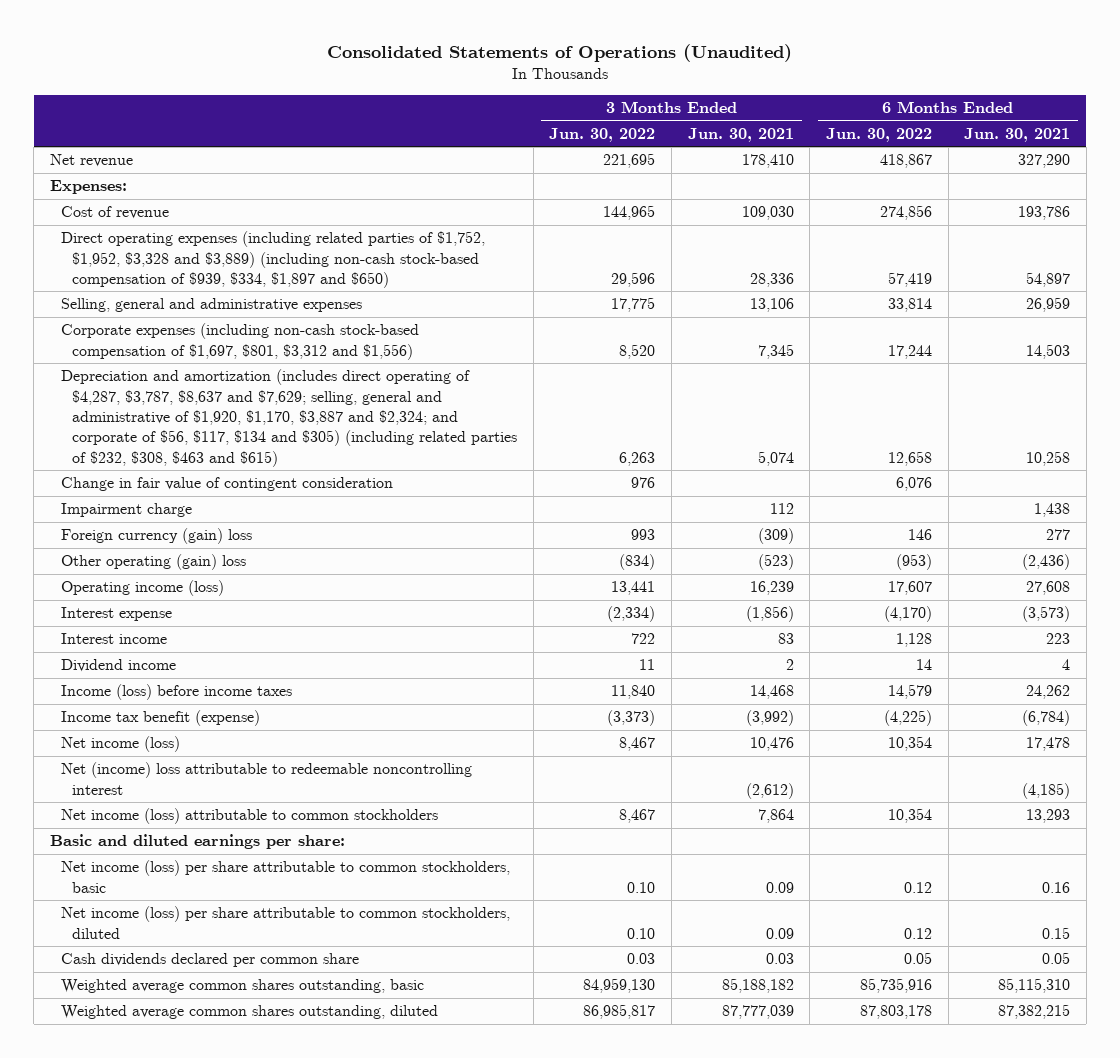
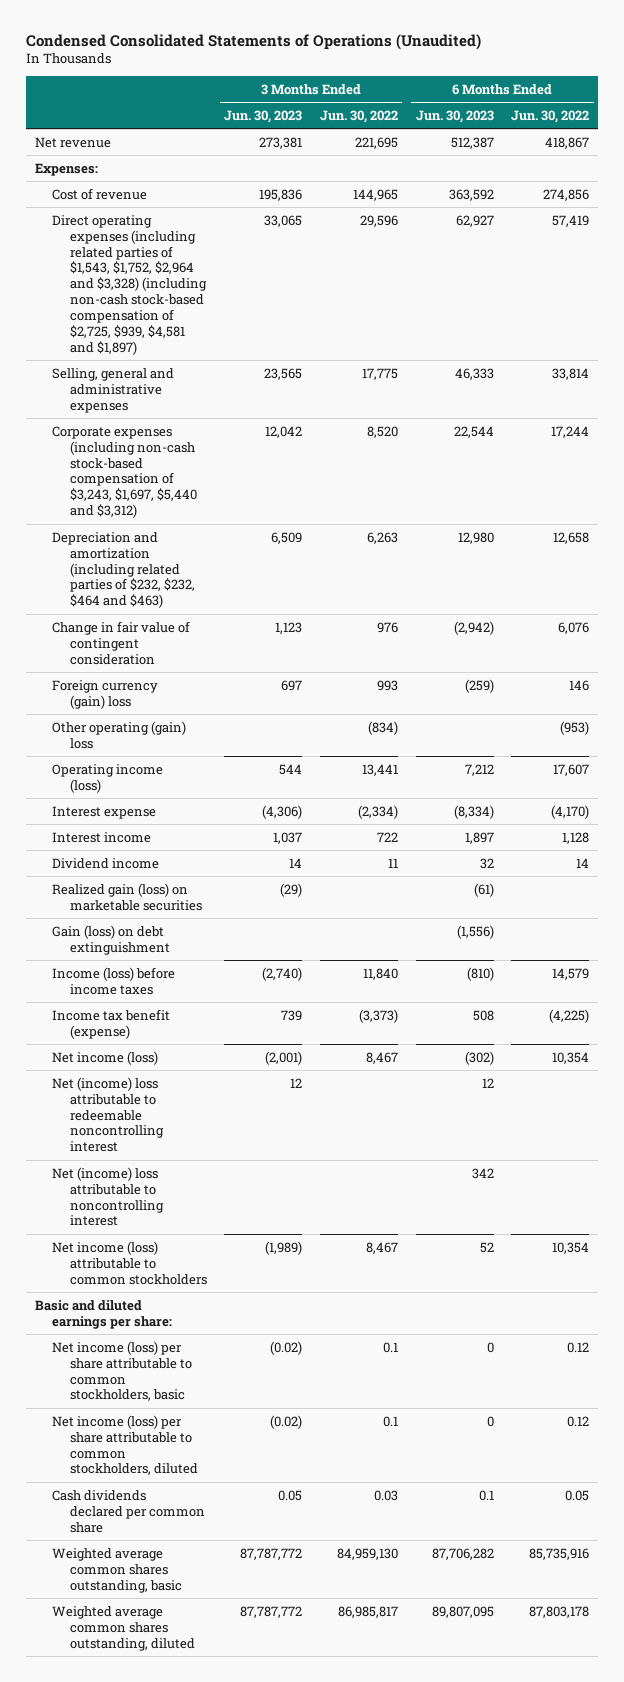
[326,44,792,63] Consolidated Statements of Operations (Unaudited) -> [25,33,481,50] Condensed Consolidated Statements of Operations (Unaudited)
[687,127,794,142] Jun. 30, 2021 -> none
[964,127,1071,142] Jun. 30, 2021 -> none
none -> [224,110,303,124] Jun. 30, 2023
none -> [415,110,494,124] Jun. 30, 2023
[60,231,485,288] Direct operating expenses (including related parties of $1,752, $1,952, $3,328 and $3,889) (including non-cash stock-based compensation of $939, $334, $1,897 and $650) -> [52,214,207,356] Direct operating expenses (including related parties of $1,543, $1,752, $2,964 and $3,328) (including non-cash stock-based compensation of $2,725, $939, $4,581 and $1,897)
[60,323,419,360] Corporate expenses (including non-cash stock-based compensation of $1,697, $801, $3,312 and $1,556) -> [52,425,197,519] Corporate expenses (including non-cash stock-based compensation of $3,243, $1,697, $5,440 and $3,312)
[60,369,518,467] Depreciation and amortization (includes direct operating of $4,287, $3,787, $8,637 and $7,629; selling, general and administrative of $1,920, $1,170, $3,887 and $2,324; and corporate of $56, $117, $134 and $305) (including related parties of $232, $308, $463 and $615) -> [52,531,195,609] Depreciation and amortization (including related parties of $232, $232, $464 and $463)
[60,503,192,518] Impairment charge -> none
none -> [52,882,202,911] Realized gain (loss) on marketable securities
none -> [52,924,170,955] Gain (loss) on debt extinguishment
none -> [52,1166,164,1227] Net (income) loss attributable to noncontrolling interest
[627,881,656,893] 0.10 -> [382,1341,398,1353] 0.1
[627,927,656,939] 0.10 -> [382,1415,398,1427] 0.1

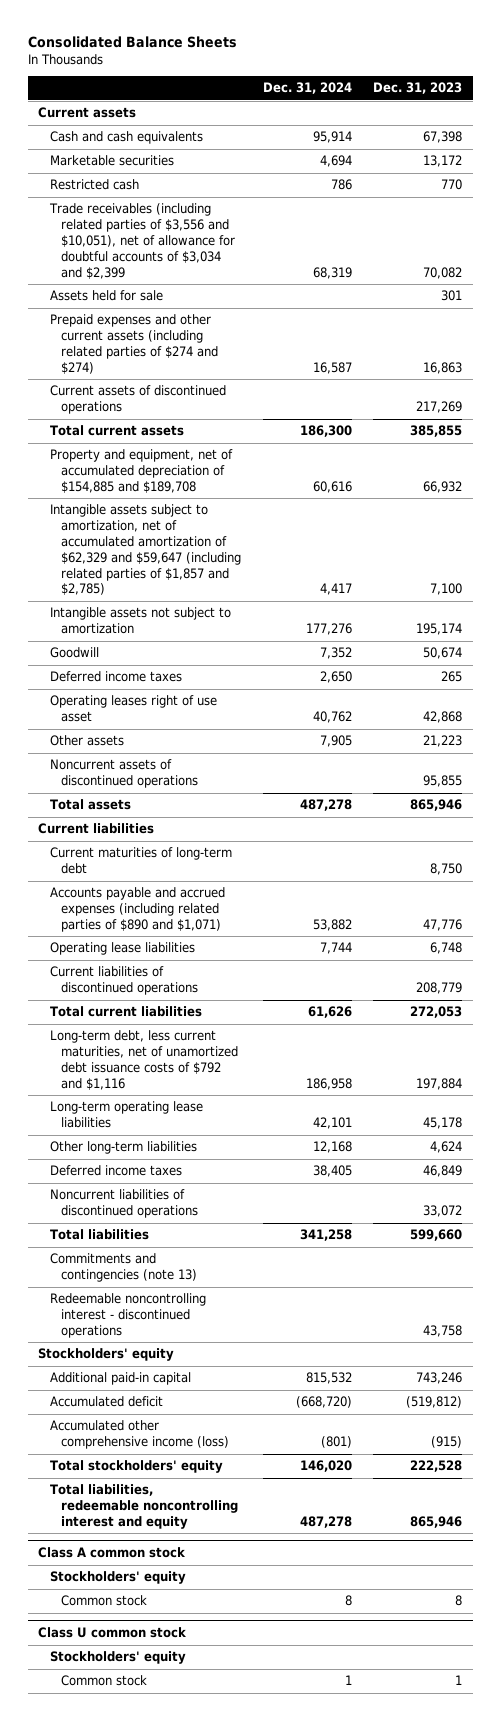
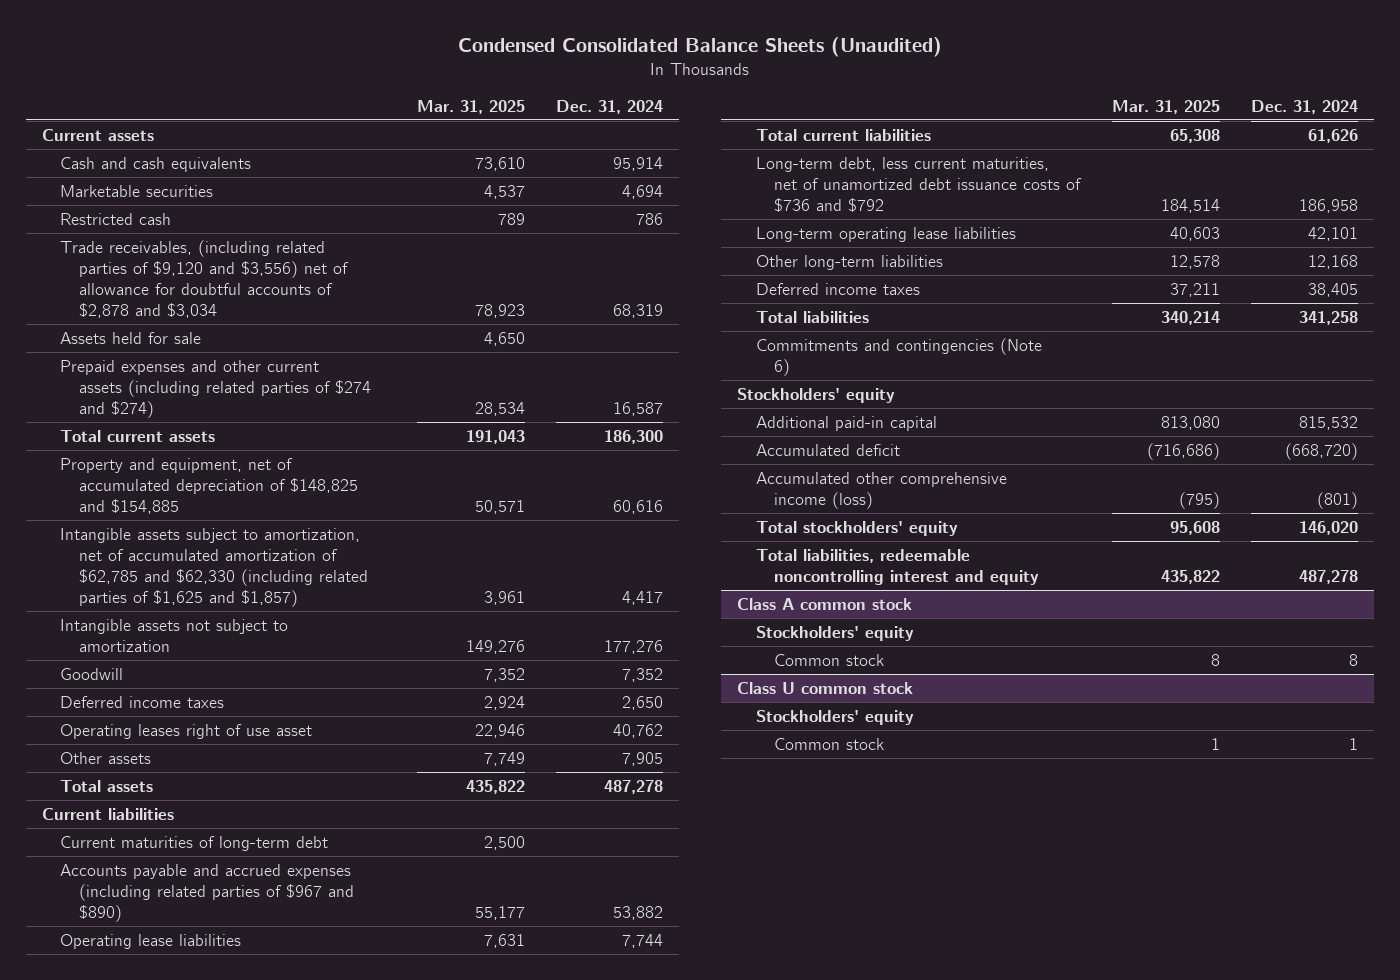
[27,35,237,48] Consolidated Balance Sheets -> [457,37,942,58] Condensed Consolidated Balance Sheets (Unaudited)
[373,82,463,95] Dec. 31, 2023 -> none
none -> [416,99,525,114] Mar. 31, 2025
[48,203,236,279] Trade receivables (including related parties of $3,556 and $10,051), net of allowance for doubtful accounts of $3,034 and $2,399 -> [60,239,350,319] Trade receivables, (including related parties of $9,120 and $3,556) net of allowance for doubtful accounts of $2,878 and $3,034
[49,385,226,415] Current assets of discontinued operations -> none
[49,449,233,494] Property and equipment, net of accumulated depreciation of $154,885 and $189,708 -> [60,457,359,515] Property and equipment, net of accumulated depreciation of $148,825 and $154,885
[49,504,242,596] Intangible assets subject to amortization, net of accumulated amortization of $62,329 and $59,647 (including related parties of $1,857 and $2,785) -> [60,527,369,608] Intangible assets subject to amortization, net of accumulated amortization of $62,785 and $62,330 (including related parties of $1,625 and $1,857)
[49,759,199,789] Noncurrent assets of discontinued operations -> none
[49,887,225,933] Accounts payable and accrued expenses (including related parties of $890 and $1,071) -> [60,863,355,923] Accounts payable and accrued expenses (including related parties of $967 and $890)
[49,966,199,996] Current liabilities of discontinued operations -> none
[49,1030,239,1090] Long-term debt, less current maturities, net of unamortized debt issuance costs of $792 and $1,116 -> [755,156,1083,213] Long-term debt, less current maturities, net of unamortized debt issuance costs of $736 and $792
[49,1189,199,1219] Noncurrent liabilities of discontinued operations -> none
[49,1293,206,1339] Redeemable noncontrolling interest - discontinued operations -> none
[49,1253,198,1283] Commitments and contingencies (note 13) -> [755,337,1042,376] Commitments and contingencies (Note 6)

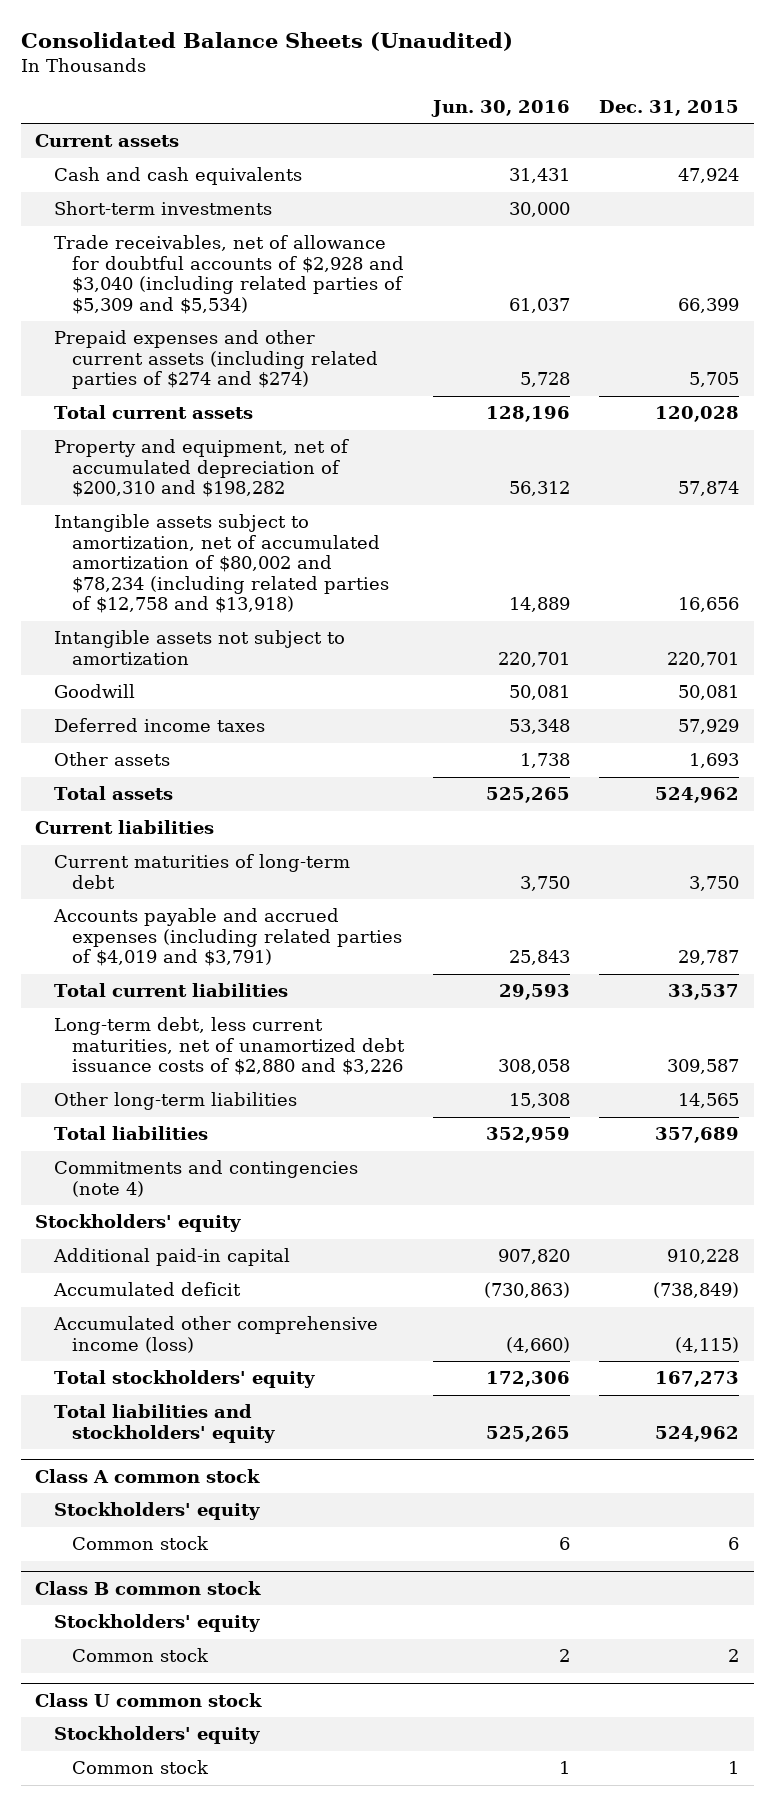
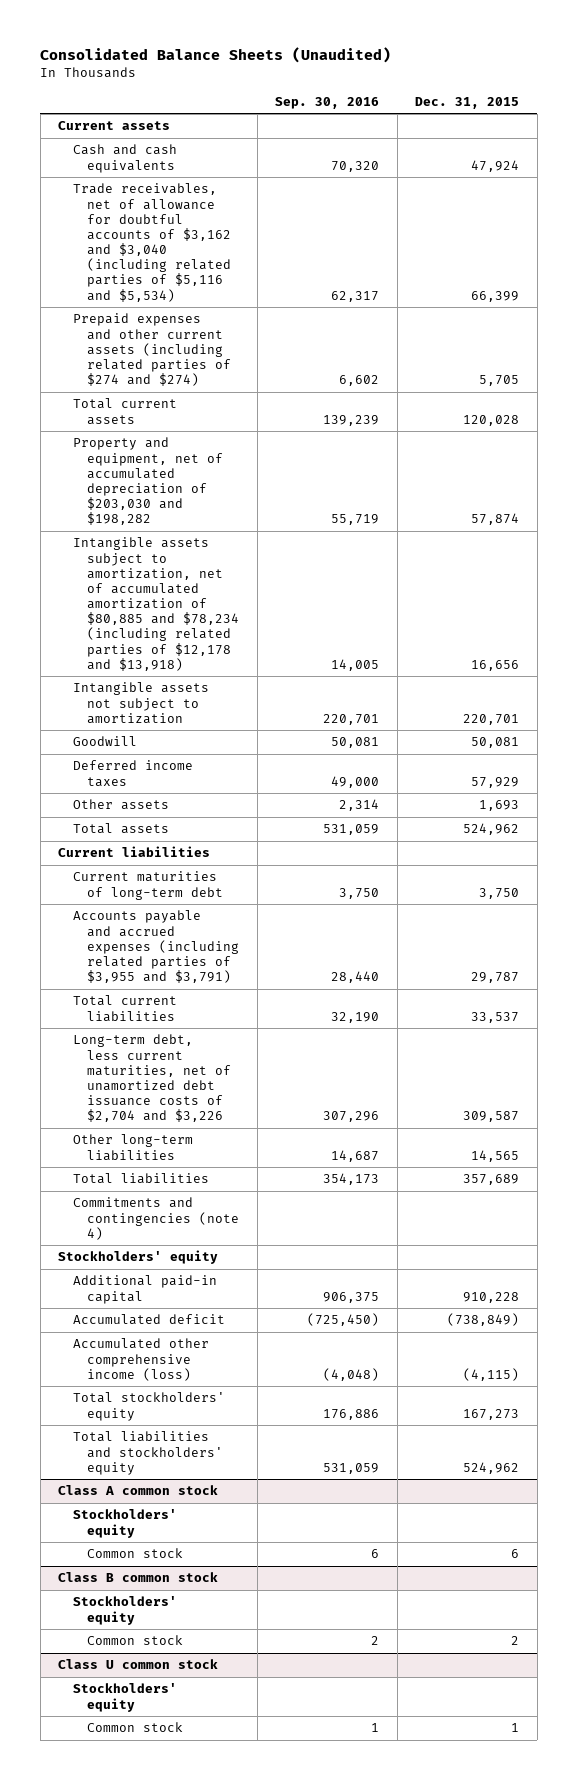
[430,99,570,117] Jun. 30, 2016 -> none
none -> [275,96,380,109] Sep. 30, 2016
[53,201,272,216] Short-term investments -> none
[53,235,404,314] Trade receivables, net of allowance for doubtful accounts of $2,928 and $3,040 (including related parties of $5,309 and $5,534) -> [72,183,232,302] Trade receivables, net of allowance for doubtful accounts of $3,162 and $3,040 (including related parties of $5,116 and $5,534)
[53,439,349,498] Property and equipment, net of accumulated depreciation of $200,310 and $198,282 -> [72,437,224,526] Property and equipment, net of accumulated depreciation of $203,030 and $198,282
[53,514,389,614] Intangible assets subject to amortization, net of accumulated amortization of $80,002 and $78,234 (including related parties of $12,758 and $13,918) -> [72,537,240,671] Intangible assets subject to amortization, net of accumulated amortization of $80,885 and $78,234 (including related parties of $12,178 and $13,918)
[52,908,402,967] Accounts payable and accrued expenses (including related parties of $4,019 and $3,791) -> [72,910,240,984] Accounts payable and accrued expenses (including related parties of $3,955 and $3,791)
[53,1017,405,1076] Long-term debt, less current maturities, net of unamortized debt issuance costs of $2,880 and $3,226 -> [72,1034,232,1123] Long-term debt, less current maturities, net of unamortized debt issuance costs of $2,704 and $3,226

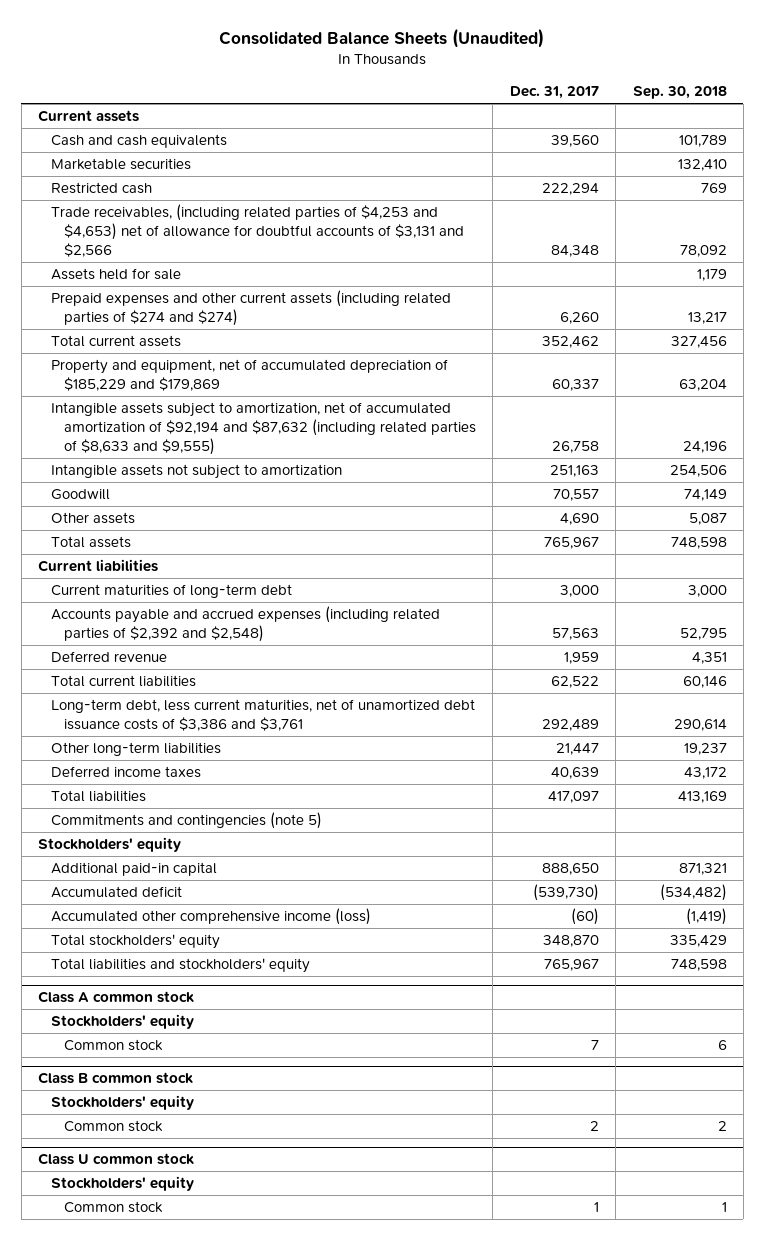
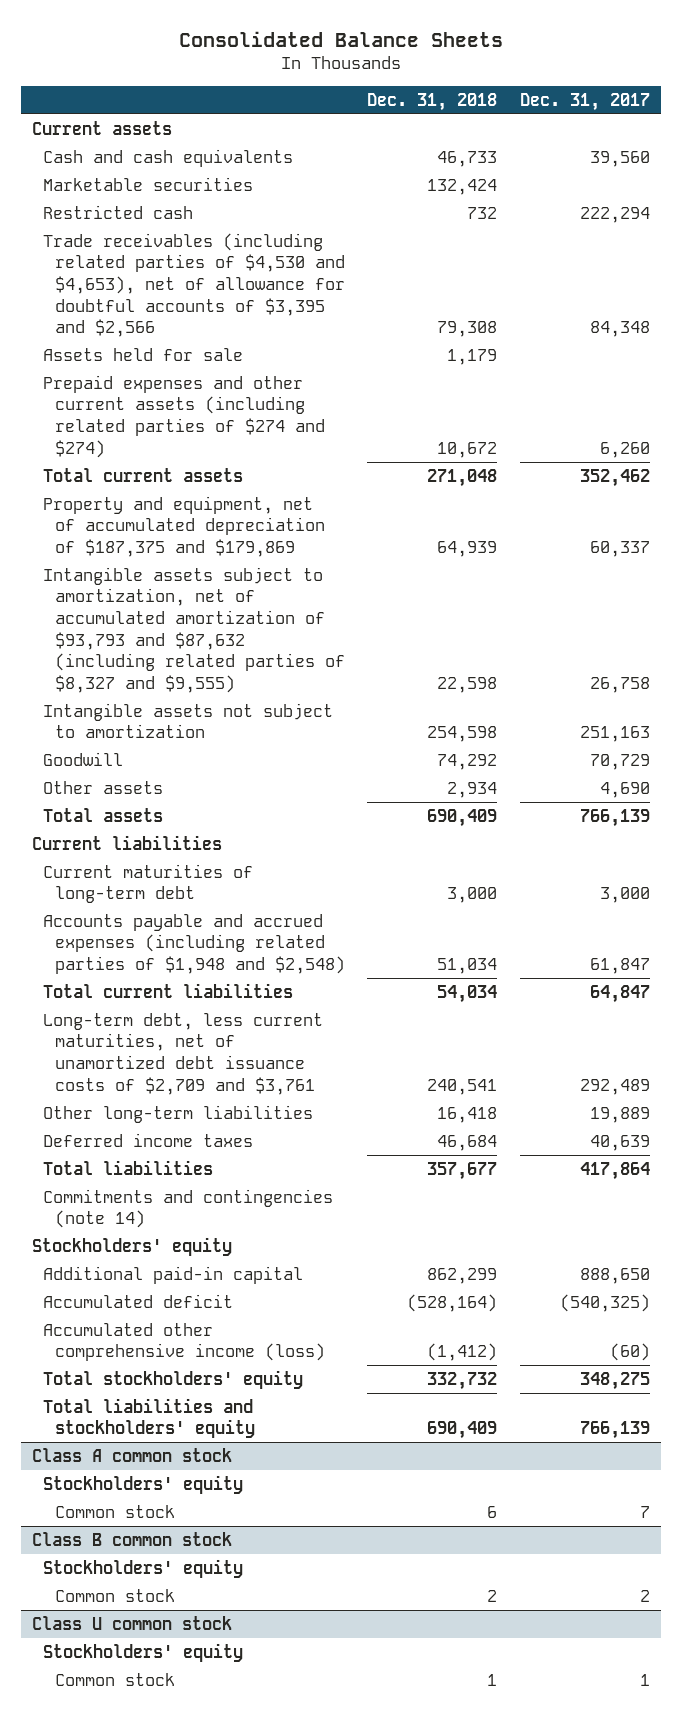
[219,28,545,49] Consolidated Balance Sheets (Unaudited) -> [178,30,503,47] Consolidated Balance Sheets
[632,86,727,100] Sep. 30, 2018 -> none
none -> [367,92,498,111] Dec. 31, 2018
[50,204,464,257] Trade receivables, (including related parties of $4,253 and $4,653) net of allowance for doubtful accounts of $3,131 and $2,566 -> [43,232,346,338] Trade receivables (including related parties of $4,530 and $4,653), net of allowance for doubtful accounts of $3,395 and $2,566
[50,359,448,391] Property and equipment, net of accumulated depreciation of $185,229 and $179,869 -> [43,495,326,557] Property and equipment, net of accumulated depreciation of $187,375 and $179,869
[50,402,476,455] Intangible assets subject to amortization, net of accumulated amortization of $92,194 and $87,632 (including related parties of $8,633 and $9,555) -> [43,566,346,693] Intangible assets subject to amortization, net of accumulated amortization of $93,793 and $87,632 (including related parties of $8,327 and $9,555)
[552,489,599,502] 70,557 -> [589,753,650,770] 70,729
[543,537,599,550] 765,967 -> [579,808,650,827] 766,139
[50,651,167,663] Deferred revenue -> none
[50,606,440,642] Accounts payable and accrued expenses (including related parties of $2,392 and $2,548) -> [43,913,346,974] Accounts payable and accrued expenses (including related parties of $1,948 and $2,548)
[551,627,599,640] 57,563 -> [589,957,650,974] 61,847
[550,676,599,689] 62,522 -> [589,984,650,1003] 64,847
[50,699,475,731] Long-term debt, less current maturities, net of unamortized debt issuance costs of $3,386 and $3,761 -> [43,1012,324,1095] Long-term debt, less current maturities, net of unamortized debt issuance costs of $2,709 and $3,761
[555,743,599,756] 21,447 -> [589,1106,650,1123] 19,889
[547,791,599,804] 417,097 -> [579,1161,650,1180] 417,864
[50,812,322,830] Commitments and contingencies (note 5) -> [43,1188,334,1229] Commitments and contingencies (note 14)
[532,884,599,902] (539,730) -> [559,1293,650,1312] (540,325)
[542,935,599,948] 348,870 -> [579,1371,650,1390] 348,275
[543,959,599,972] 765,967 -> [579,1421,650,1440] 766,139

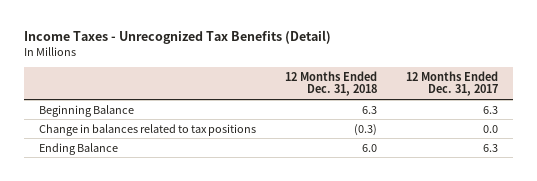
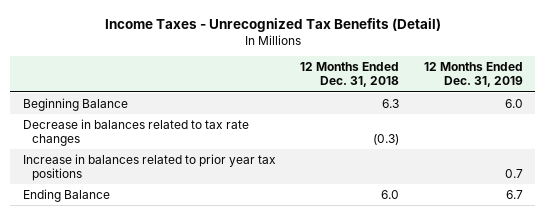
[406,70,499,97] 12 Months Ended Dec. 31, 2017 -> none
none -> [424,62,524,88] 12 Months Ended Dec. 31, 2019
[38,123,256,136] Change in balances related to tax positions -> [22,118,249,147] Decrease in balances related to tax rate changes
none -> [22,153,276,182] Increase in balances related to prior year tax positions

